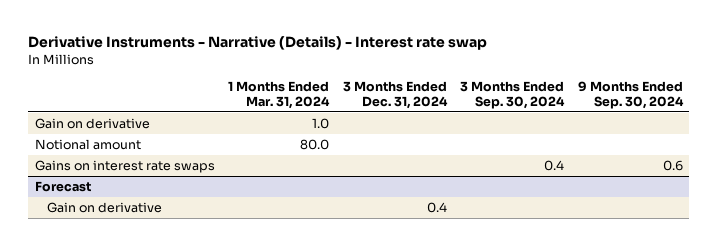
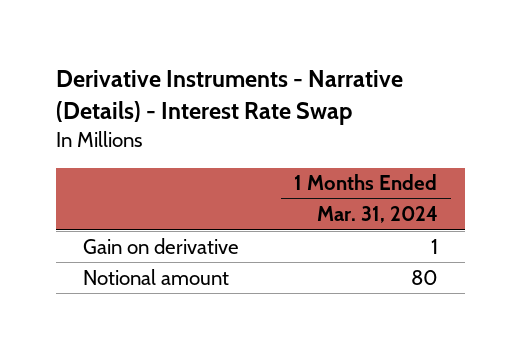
[28,36,488,51] Derivative Instruments - Narrative (Details) - Interest rate swap -> [55,70,403,126] Derivative Instruments - Narrative (Details) - Interest Rate Swap
[342,81,448,109] 3 Months Ended Dec. 31, 2024 -> none
[460,81,566,109] 3 Months Ended Sep. 30, 2024 -> none
[577,81,684,109] 9 Months Ended Sep. 30, 2024 -> none
[35,160,216,174] Gains on interest rate swaps -> none
[35,181,92,193] Forecast -> none
[47,202,163,214] Gain on derivative -> none
[312,118,330,130] 1.0 -> [430,238,438,254] 1
[300,139,330,151] 80.0 -> [410,269,438,285] 80

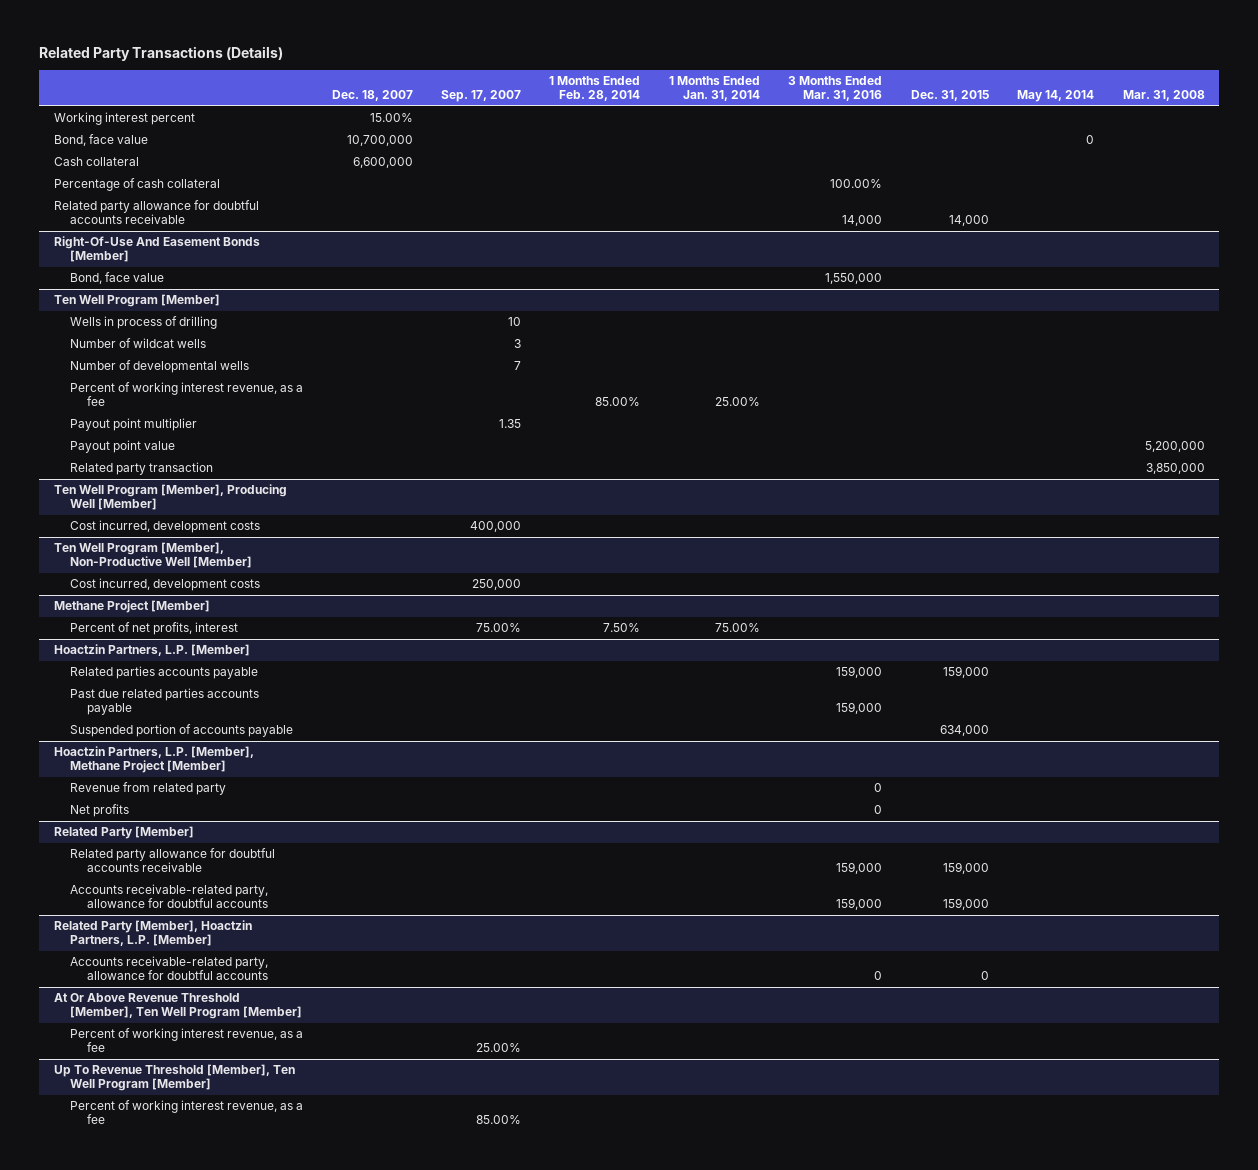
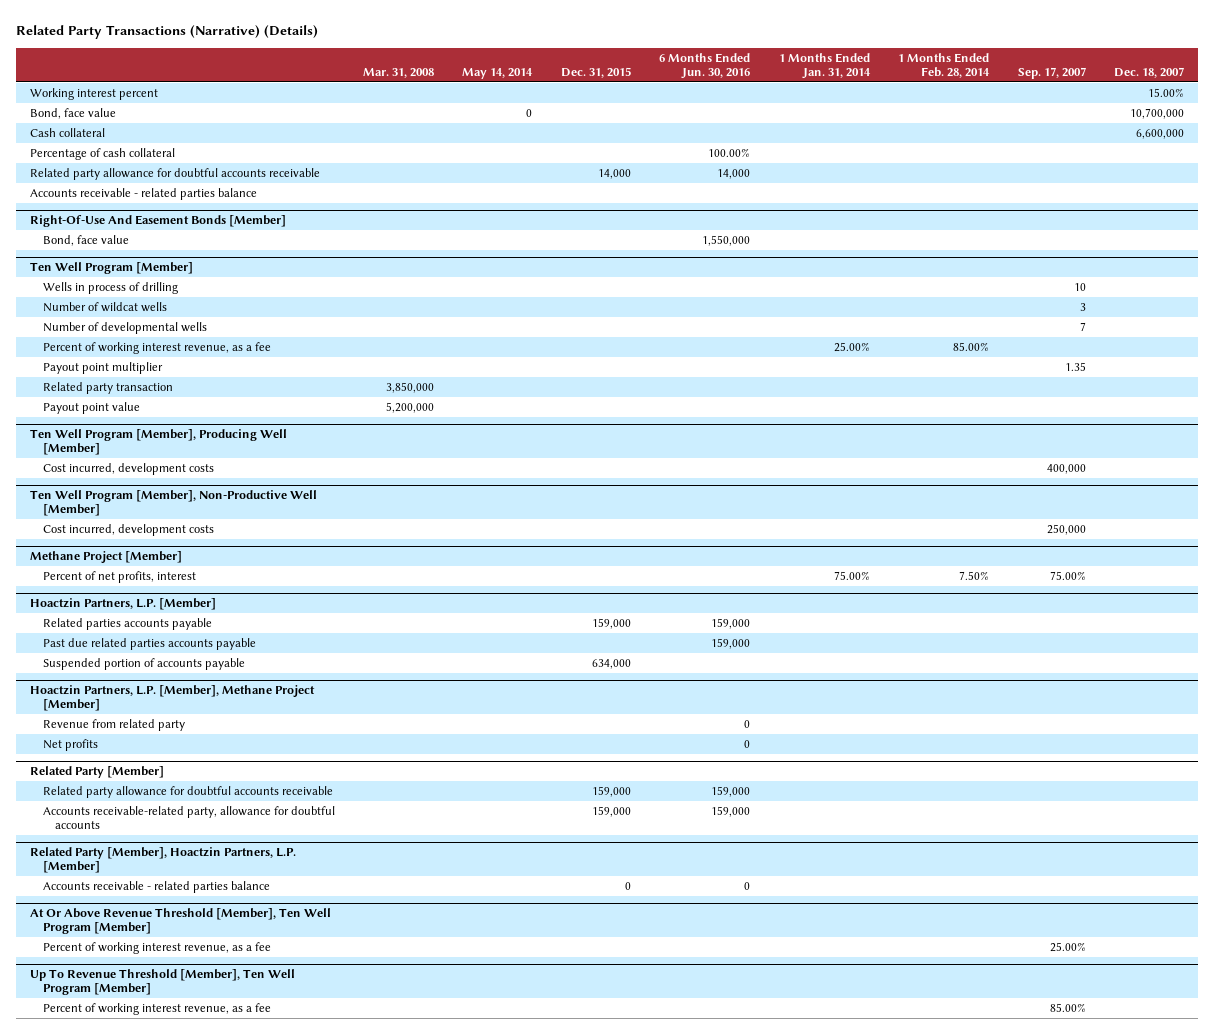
[39,46,284,62] Related Party Transactions (Details) -> [16,25,319,40] Related Party Transactions (Narrative) (Details)
[788,76,883,102] 3 Months Ended Mar. 31, 2016 -> none
none -> [659,52,751,79] 6 Months Ended Jun. 30, 2016
none -> [30,187,258,200] Accounts receivable - related parties balance
[70,440,176,454] Payout point value -> [42,401,140,414] Payout point value
[70,956,269,981] Accounts receivable-related party, allowance for doubtful accounts -> none
none -> [42,880,270,893] Accounts receivable - related parties balance

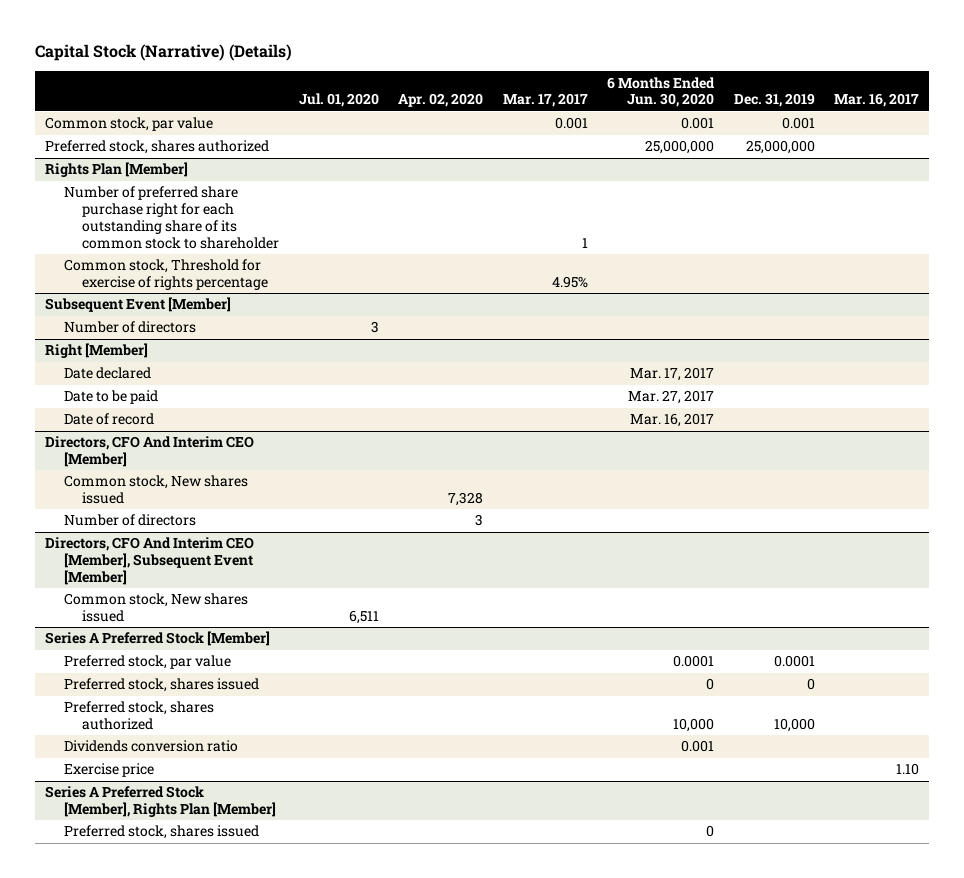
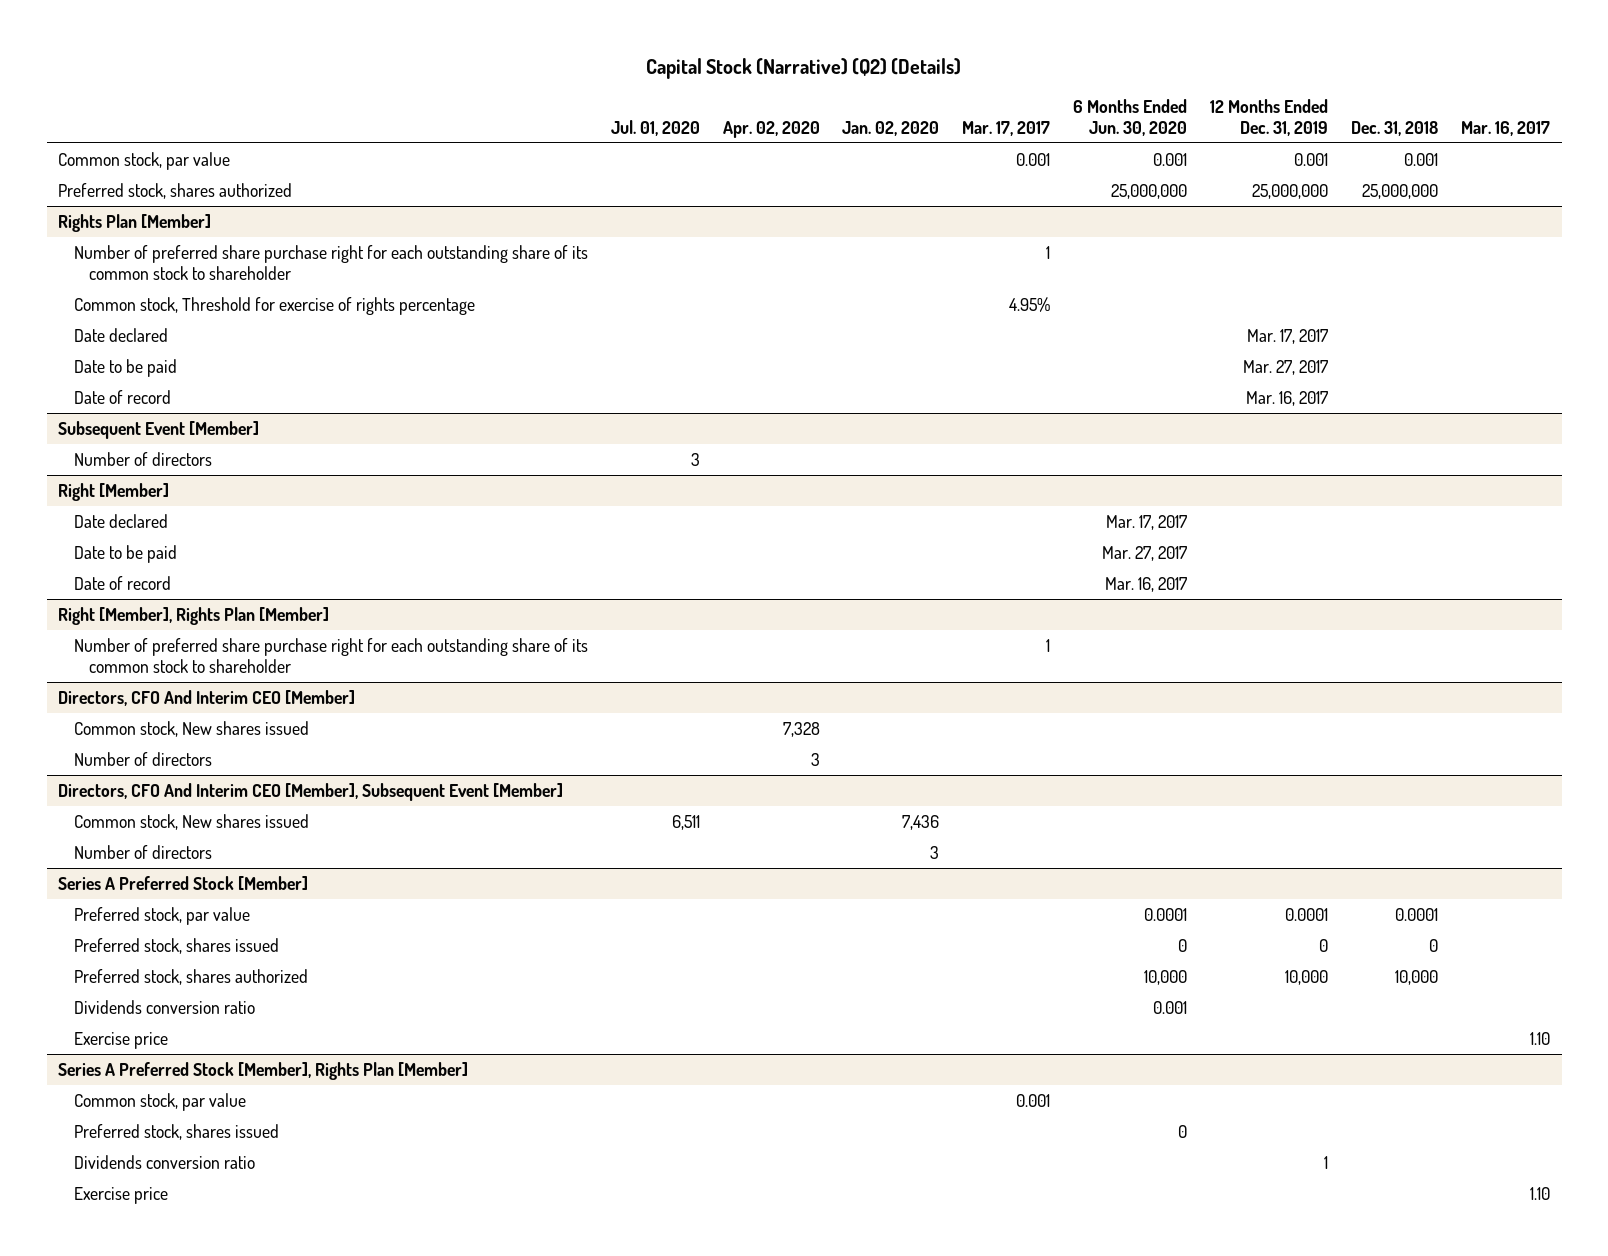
[35,44,293,62] Capital Stock (Narrative) (Details) -> [646,57,962,79] Capital Stock (Narrative) (Q2) (Details)
[733,93,815,108] Dec. 31, 2019 -> none
none -> [842,120,940,136] Jan. 02, 2020
none -> [1210,98,1329,136] 12 Months Ended Dec. 31, 2019
none -> [1351,120,1439,136] Dec. 31, 2018
none -> [73,327,168,342] Date declared
none -> [73,358,177,377] Date to be paid
none -> [73,389,171,404] Date of record
none -> [58,606,330,625] Right [Member], Rights Plan [Member]
none -> [73,637,588,673] Number of preferred share purchase right for each outstanding share of its common stock to shareholder
none -> [73,844,212,859] Number of directors
none -> [73,1092,246,1111] Common stock, par value
none -> [73,1154,255,1169] Dividends conversion ratio
none -> [73,1186,168,1204] Exercise price

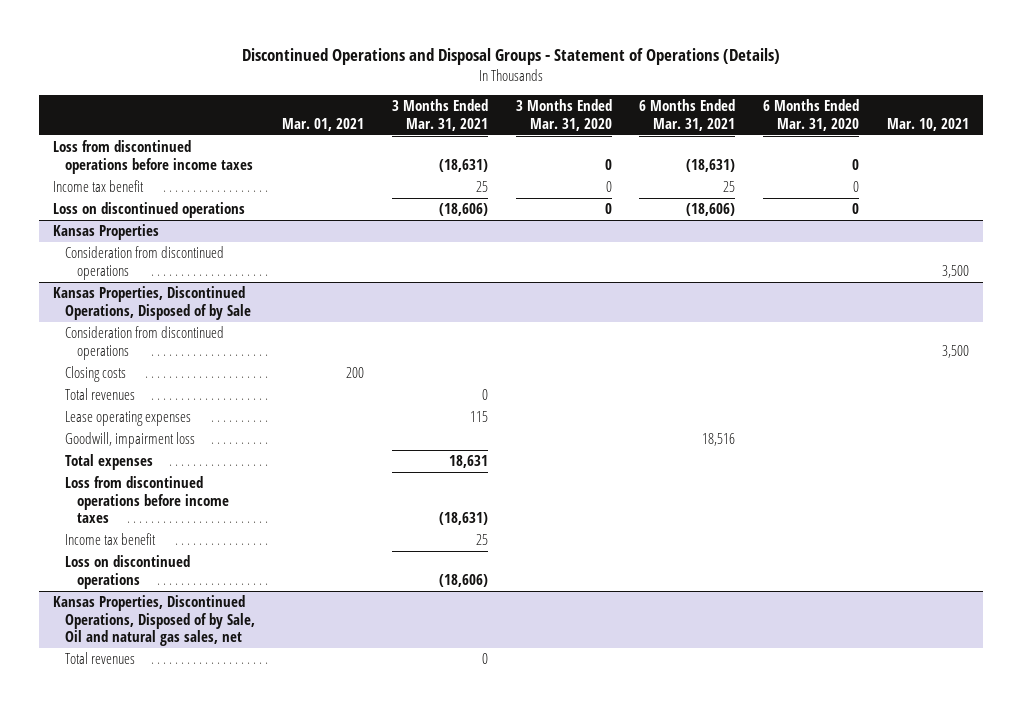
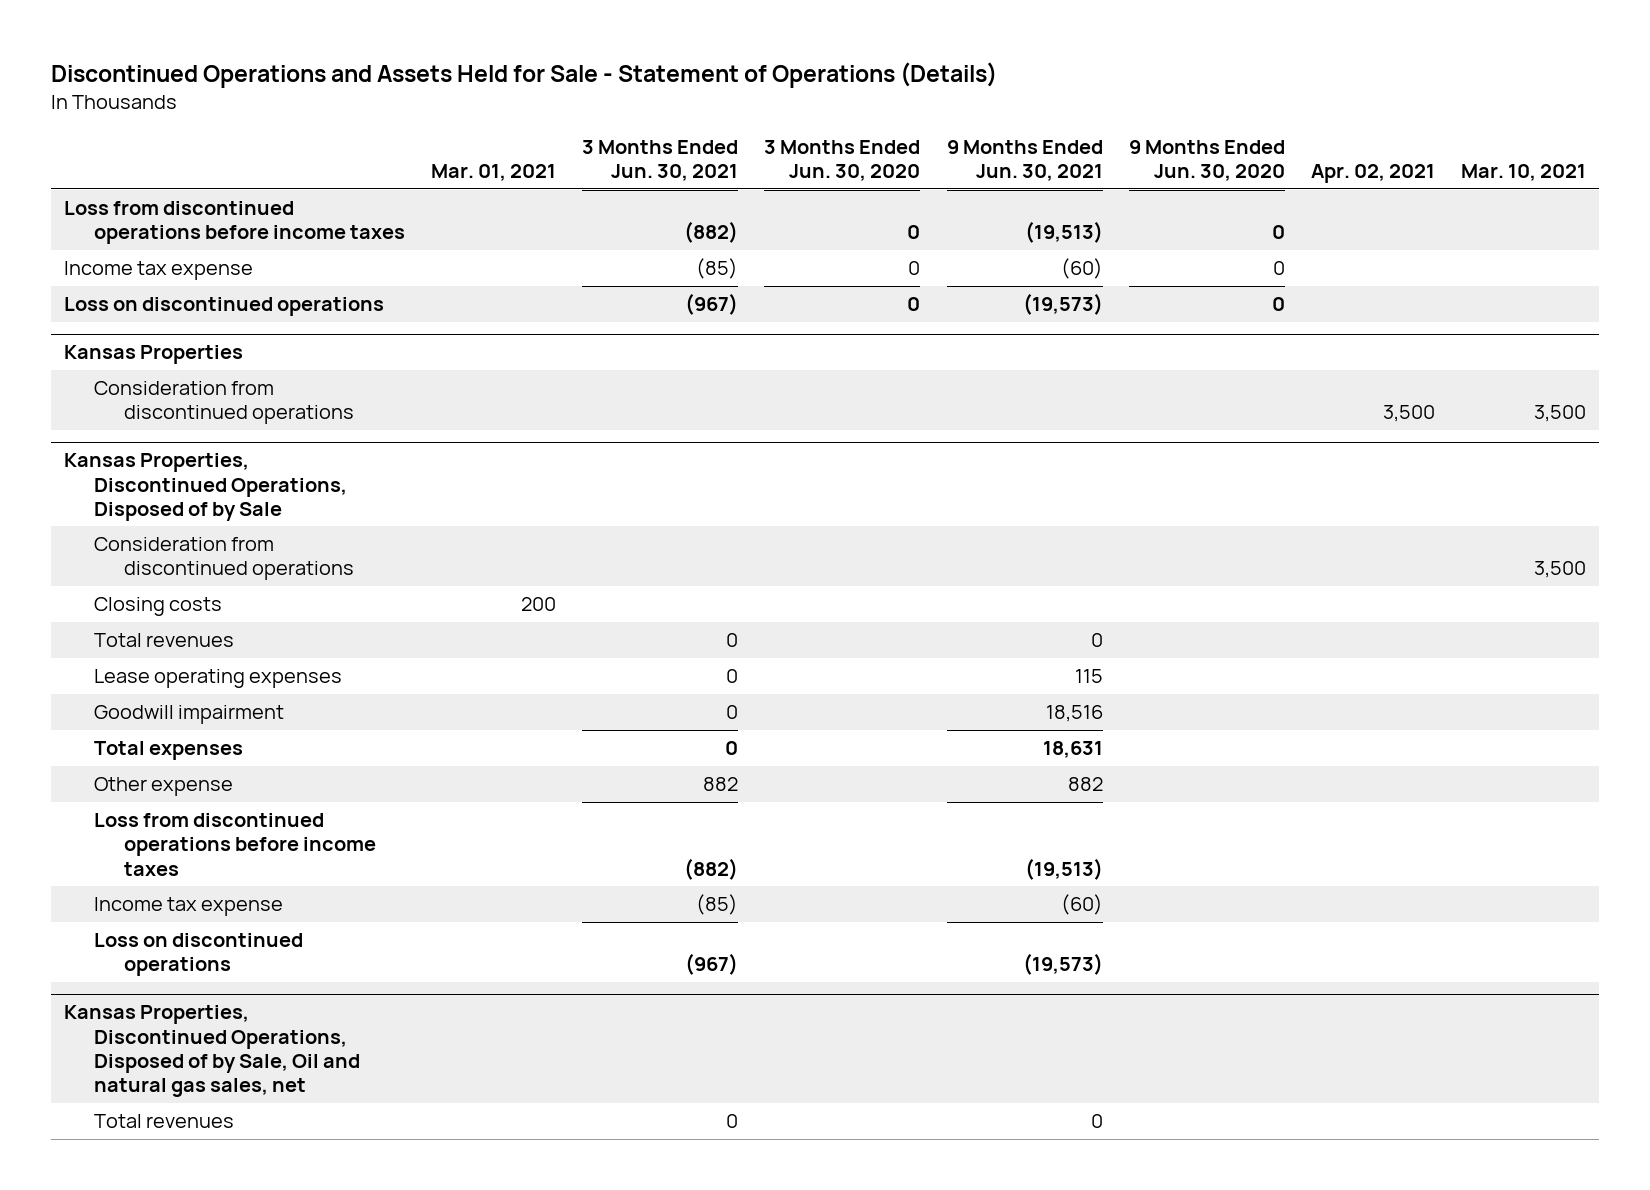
[241,48,780,66] Discontinued Operations and Disposal Groups - Statement of Operations (Details) -> [50,61,997,88] Discontinued Operations and Assets Held for Sale - Statement of Operations (Details)
[392,99,489,131] 3 Months Ended Mar. 31, 2021 -> none
[515,99,612,131] 3 Months Ended Mar. 31, 2020 -> none
[639,99,736,131] 6 Months Ended Mar. 31, 2021 -> none
[763,99,860,131] 6 Months Ended Mar. 31, 2020 -> none
none -> [582,139,739,181] 3 Months Ended Jun. 30, 2021
none -> [764,139,921,181] 3 Months Ended Jun. 30, 2020
none -> [946,139,1103,181] 9 Months Ended Jun. 30, 2021
none -> [1128,139,1285,181] 9 Months Ended Jun. 30, 2020
none -> [1310,163,1435,183] Apr. 02, 2021
[52,180,144,193] Income tax benefit -> [63,261,253,281] Income tax expense
[64,432,195,449] Goodwill, impairment loss -> [94,705,285,725] Goodwill impairment
none -> [94,777,234,797] Other expense
[64,533,156,546] Income tax benefit -> [94,897,284,917] Income tax expense

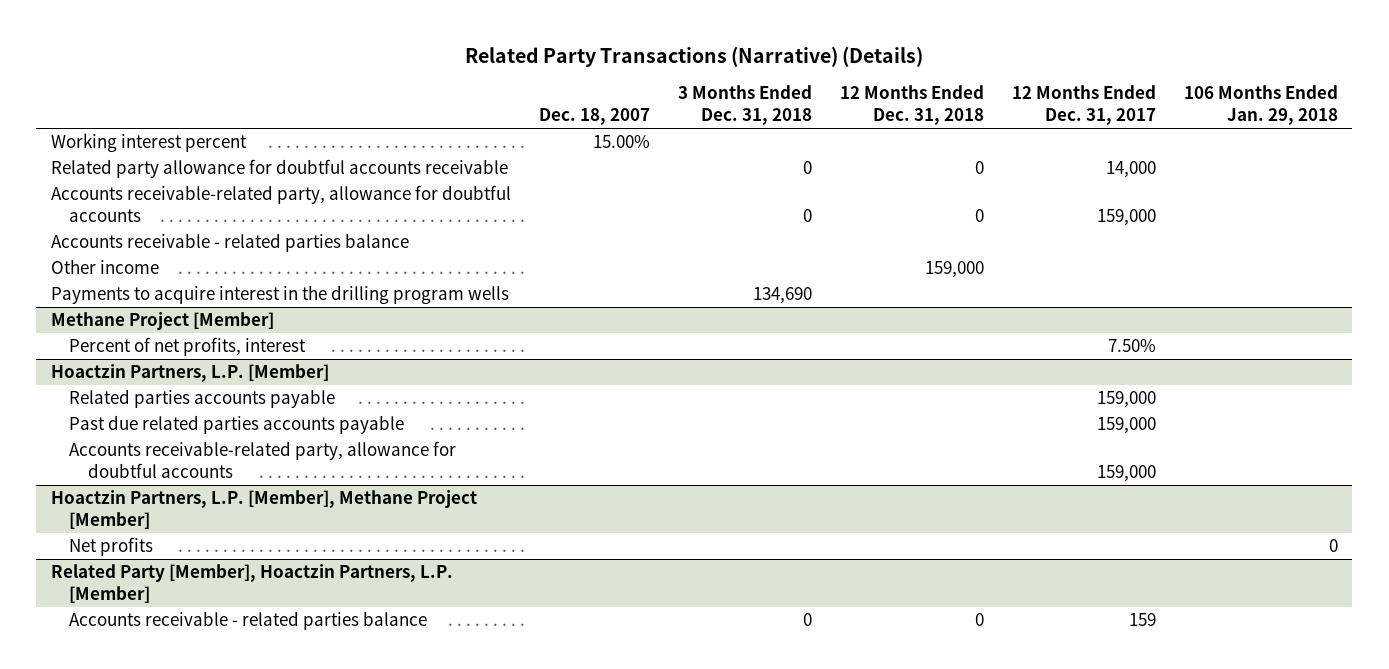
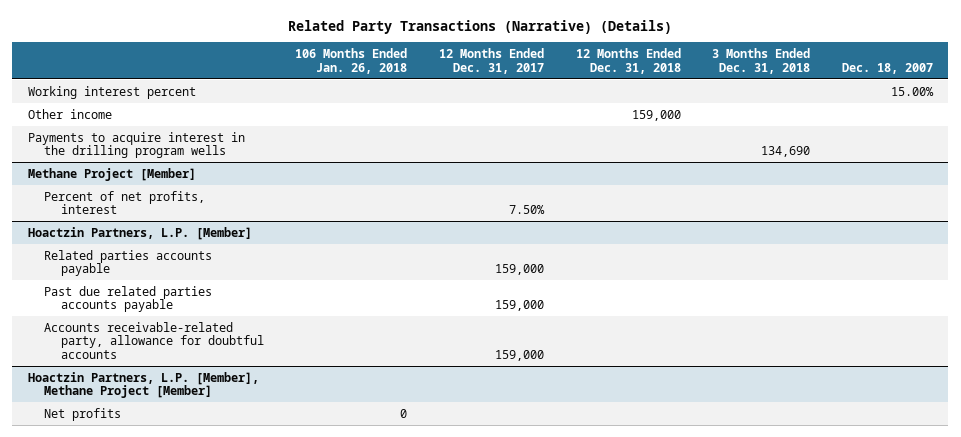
[1184,85,1339,126] 106 Months Ended Jan. 29, 2018 -> none
none -> [295,47,408,74] 106 Months Ended Jan. 26, 2018
[50,159,508,179] Related party allowance for doubtful accounts receivable -> none
[50,185,511,223] Accounts receivable-related party, allowance for doubtful accounts -> none
[50,233,409,253] Accounts receivable - related parties balance -> none
[50,564,453,604] Related Party [Member], Hoactzin Partners, L.P. [Member] -> none
[69,611,428,631] Accounts receivable - related parties balance -> none

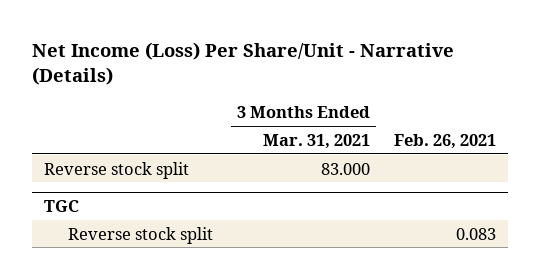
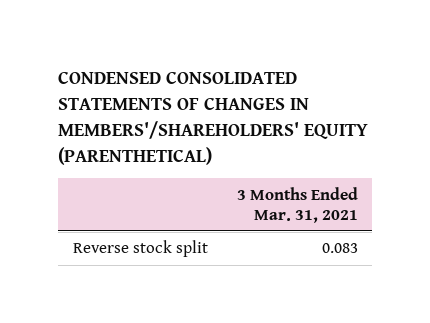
[31,42,454,86] Net Income (Loss) Per Share/Unit - Narrative (Details) -> [58,70,369,165] CONDENSED CONSOLIDATED STATEMENTS OF CHANGES IN MEMBERS'/SHAREHOLDERS' EQUITY (PARENTHETICAL)
[394,133,497,149] Feb. 26, 2021 -> none
[43,199,79,212] TGC -> none
[68,226,214,244] Reverse stock split -> none
[321,162,371,175] 83.000 -> [321,243,358,254] 0.083

